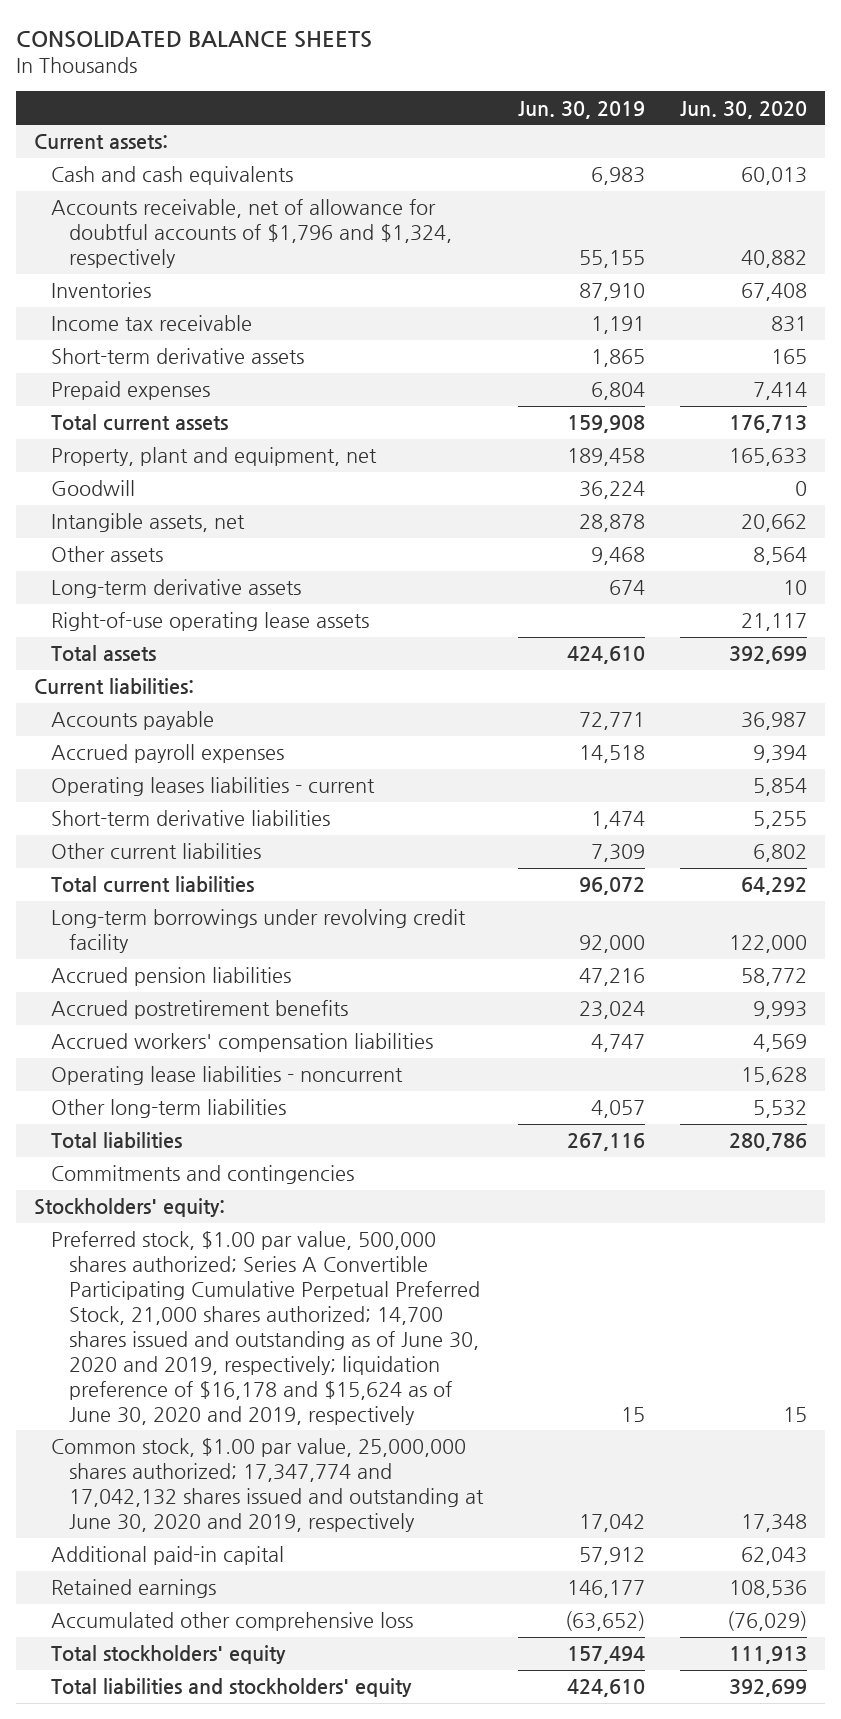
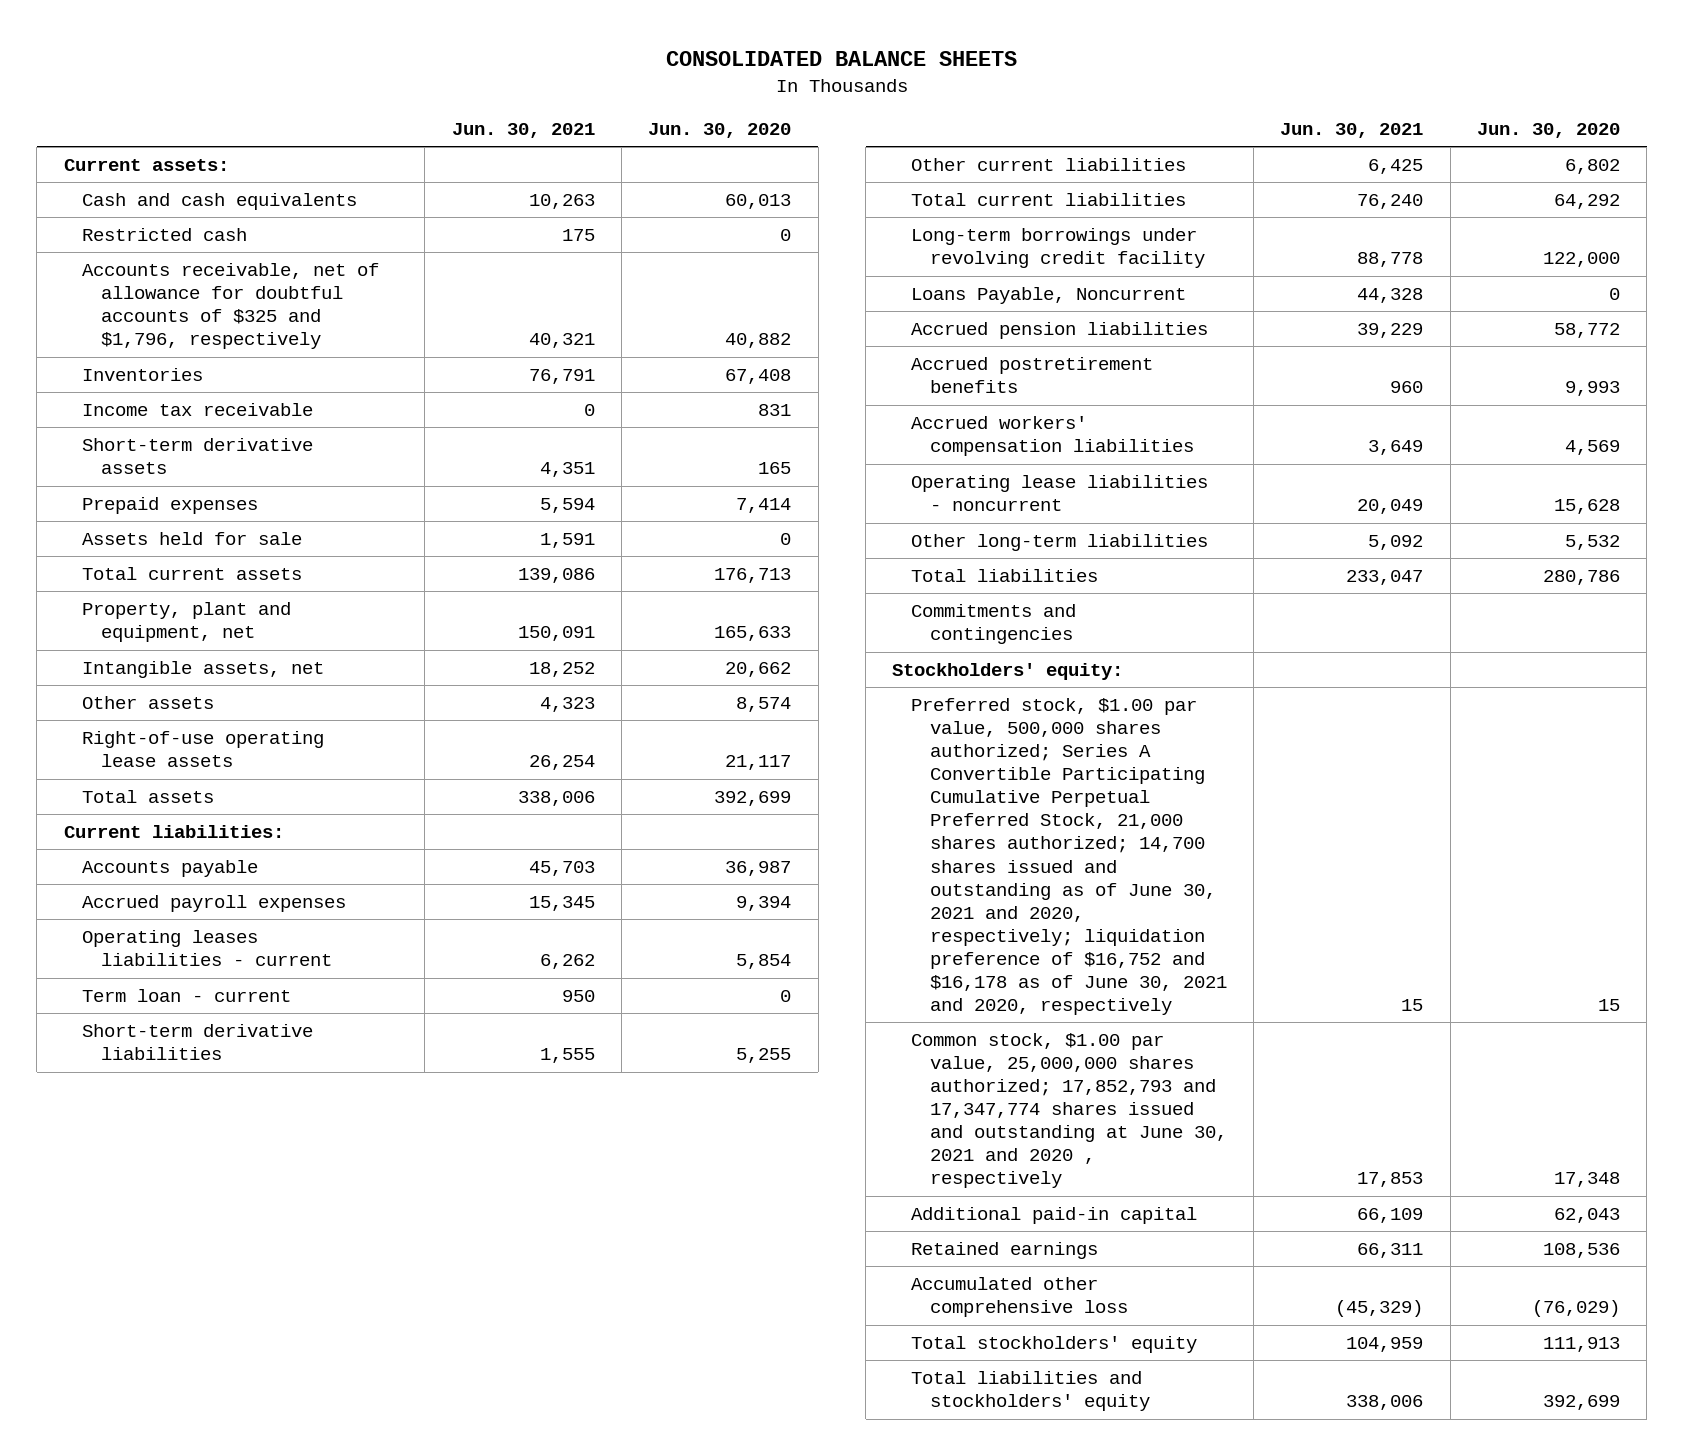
[517,100,645,119] Jun. 30, 2019 -> none
none -> [451,122,595,138] Jun. 30, 2021
none -> [82,227,248,241] Restricted cash
[51,199,452,269] Accounts receivable, net of allowance for doubtful accounts of $1,796 and $1,324, respectively -> [82,262,380,350] Accounts receivable, net of allowance for doubtful accounts of $325 and $1,796, respectively
none -> [82,531,303,545] Assets held for sale
[51,480,136,497] Goodwill -> none
[51,579,302,599] Long-term derivative assets -> none
[753,547,808,566] 8,564 -> [736,696,792,712] 8,574
none -> [82,988,292,1002] Term loan - current
none -> [911,286,1187,304] Loans Payable, Noncurrent
[51,1231,480,1425] Preferred stock, $1.00 par value, 500,000 shares authorized; Series A Convertible Participating Cumulative Perpetual Preferred Stock, 21,000 shares authorized; 14,700 shares issued and outstanding as of June 30, 2020 and 2019, respectively; liquidation preference of $16,178 and $15,624 as of June 30, 2020 and 2019, respectively -> [911,697,1227,1016] Preferred stock, $1.00 par value, 500,000 shares authorized; Series A Convertible Participating Cumulative Perpetual Preferred Stock, 21,000 shares authorized; 14,700 shares issued and outstanding as of June 30, 2021 and 2020, respectively; liquidation preference of $16,752 and $16,178 as of June 30, 2021 and 2020, respectively
[51,1438,484,1532] Common stock, $1.00 par value, 25,000,000 shares authorized; 17,347,774 and 17,042,132 shares issued and outstanding at June 30, 2020 and 2019, respectively -> [911,1032,1227,1189] Common stock, $1.00 par value, 25,000,000 shares authorized; 17,852,793 and 17,347,774 shares issued and outstanding at June 30, 2021 and 2020 , respectively

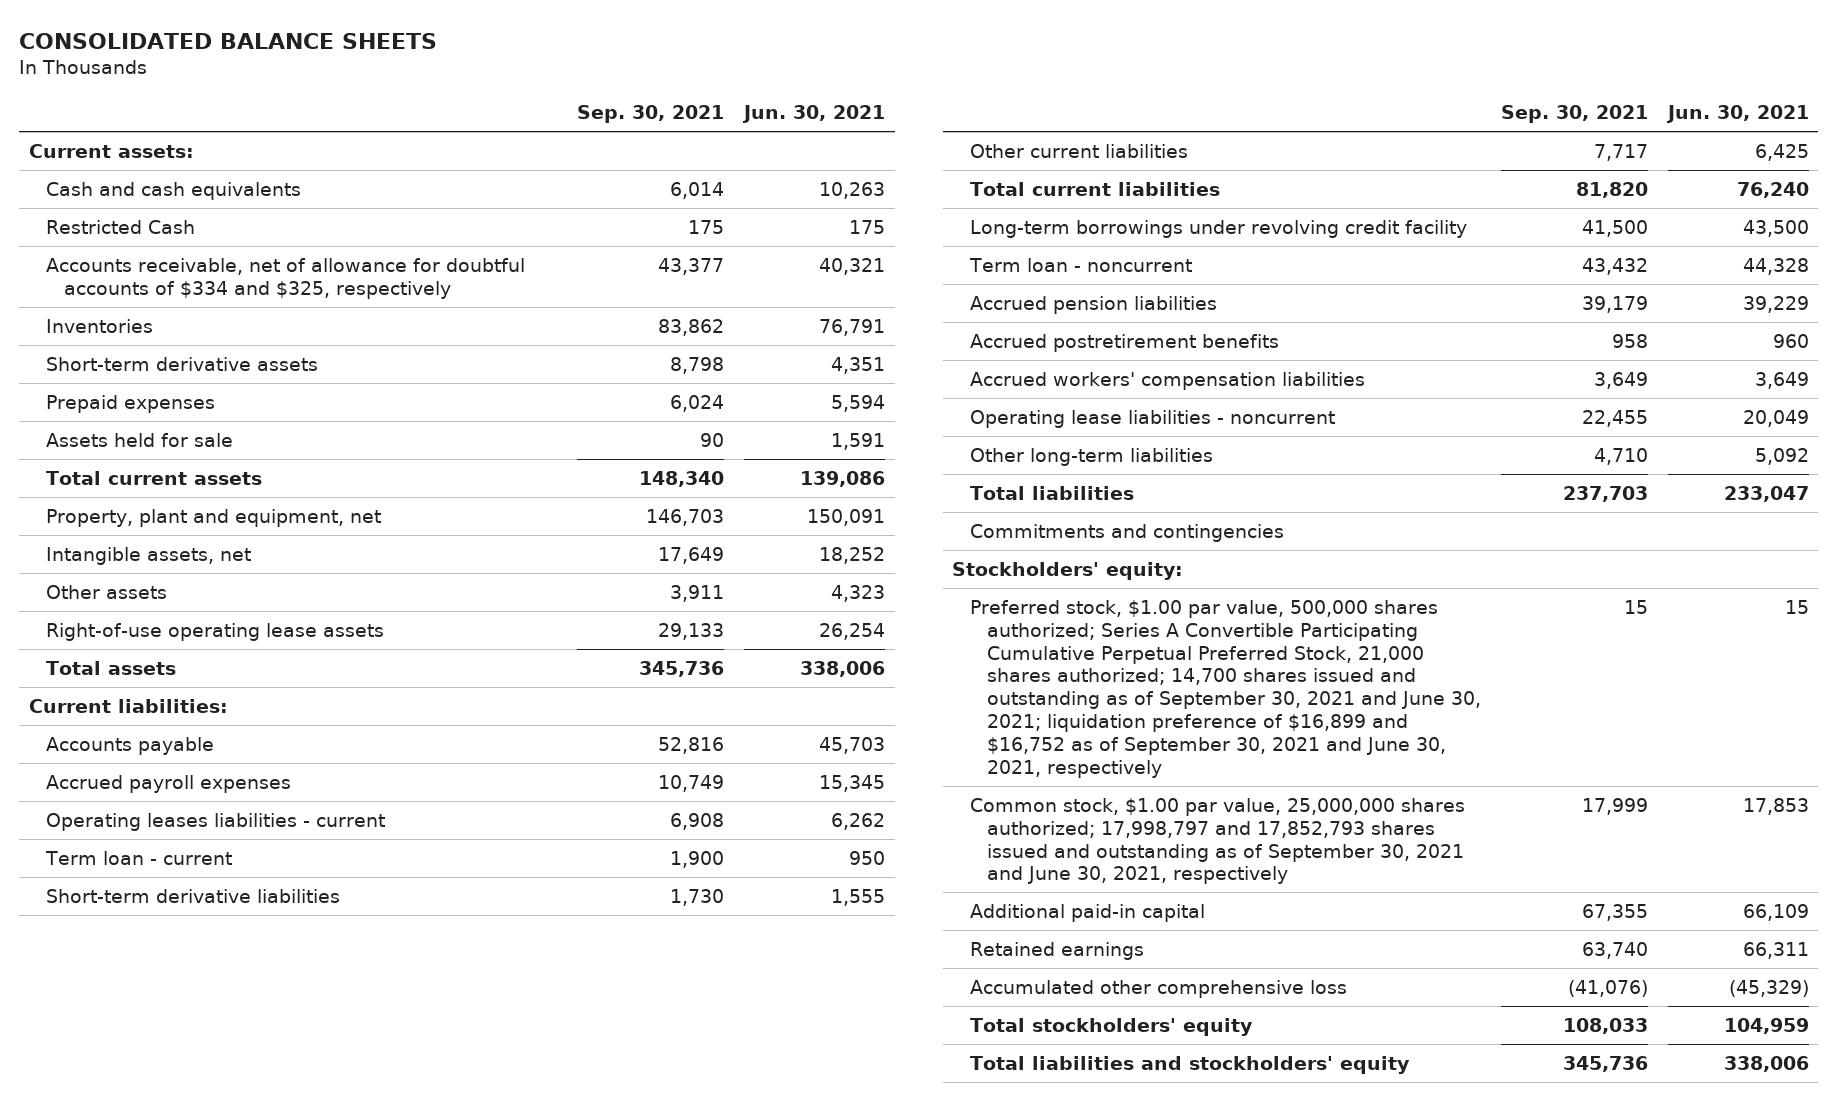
[648,122,792,138] Jun. 30, 2020 -> none
none -> [577,105,725,124] Sep. 30, 2021
[82,227,248,241] Restricted cash -> [46,219,196,234] Restricted Cash
[82,262,380,350] Accounts receivable, net of allowance for doubtful accounts of $325 and $1,796, respectively -> [46,257,526,299] Accounts receivable, net of allowance for doubtful accounts of $334 and $325, respectively
[82,402,314,416] Income tax receivable -> none
[1357,252,1424,268] 88,778 -> [1742,219,1809,237] 43,500
[911,286,1187,304] Loans Payable, Noncurrent -> [968,257,1192,272] Term loan - noncurrent
[911,697,1227,1016] Preferred stock, $1.00 par value, 500,000 shares authorized; Series A Convertible Participating Cumulative Perpetual Preferred Stock, 21,000 shares authorized; 14,700 shares issued and outstanding as of June 30, 2021 and 2020, respectively; liquidation preference of $16,752 and $16,178 as of June 30, 2021 and 2020, respectively -> [969,599,1482,778] Preferred stock, $1.00 par value, 500,000 shares authorized; Series A Convertible Participating Cumulative Perpetual Preferred Stock, 21,000 shares authorized; 14,700 shares issued and outstanding as of September 30, 2021 and June 30, 2021; liquidation preference of $16,899 and $16,752 as of September 30, 2021 and June 30, 2021, respectively
[911,1032,1227,1189] Common stock, $1.00 par value, 25,000,000 shares authorized; 17,852,793 and 17,347,774 shares issued and outstanding at June 30, 2021 and 2020 , respectively -> [969,797,1465,885] Common stock, $1.00 par value, 25,000,000 shares authorized; 17,998,797 and 17,852,793 shares issued and outstanding as of September 30, 2021 and June 30, 2021, respectively

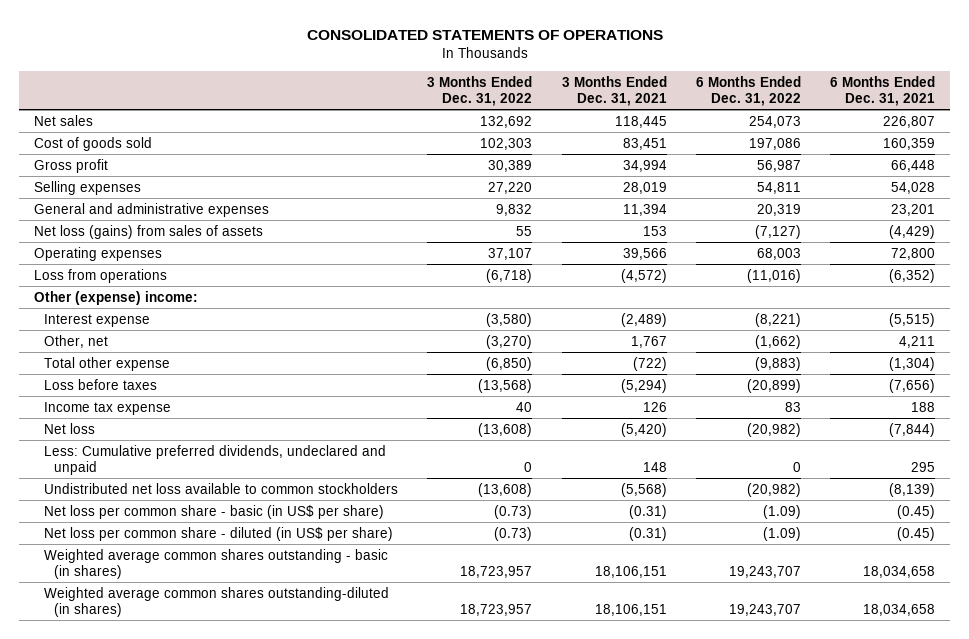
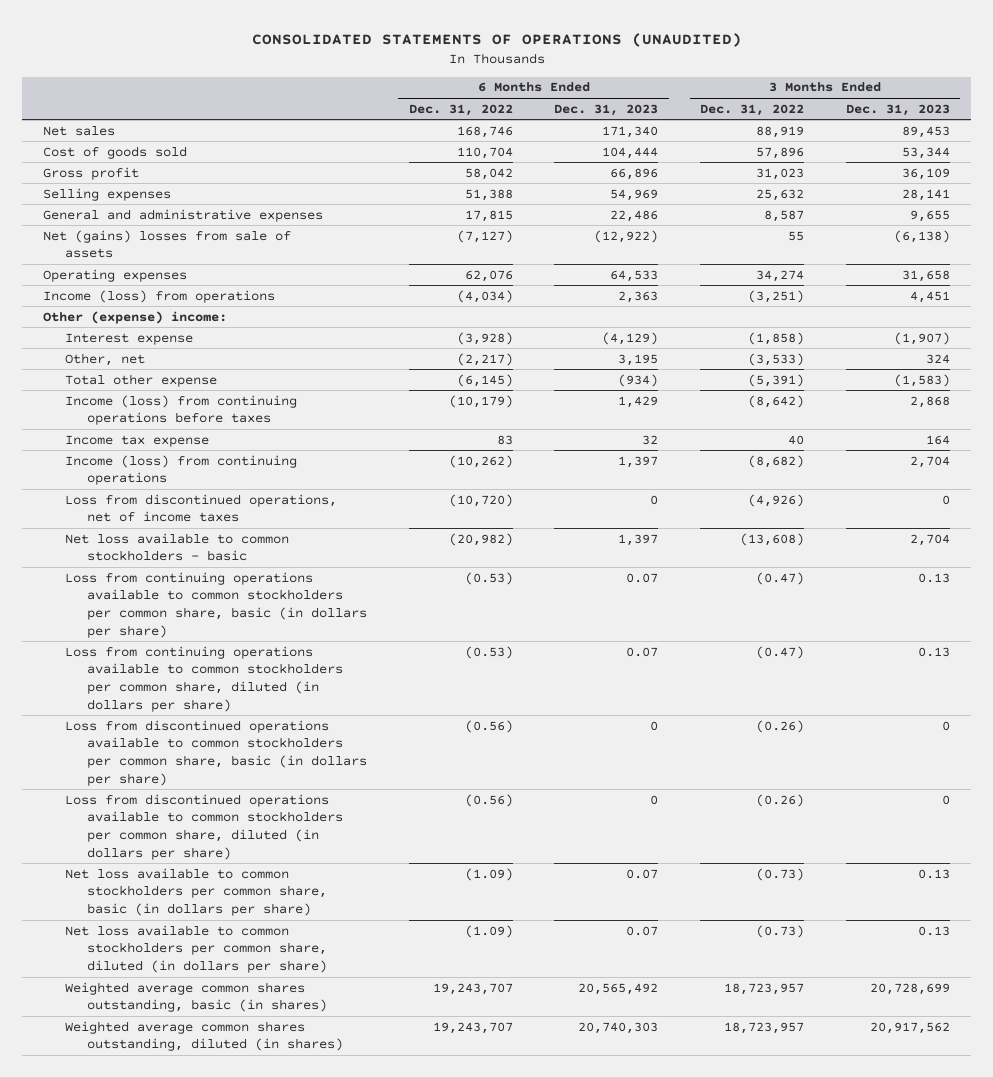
[306,29,663,40] CONSOLIDATED STATEMENTS OF OPERATIONS -> [251,33,742,48] CONSOLIDATED STATEMENTS OF OPERATIONS (UNAUDITED)
[561,75,667,106] 3 Months Ended Dec. 31, 2021 -> none
[830,75,936,106] 6 Months Ended Dec. 31, 2021 -> none
none -> [554,103,659,116] Dec. 31, 2023
none -> [845,103,950,116] Dec. 31, 2023
[480,115,533,128] 132,692 -> [756,125,805,138] 88,919
[748,115,801,128] 254,073 -> [456,125,513,138] 168,746
[480,137,533,150] 102,303 -> [756,146,805,159] 57,896
[748,137,801,150] 197,086 -> [456,146,513,159] 110,704
[488,159,533,172] 30,389 -> [756,167,805,180] 31,023
[756,159,801,172] 56,987 -> [464,167,513,180] 58,042
[488,181,533,194] 27,220 -> [756,188,805,201] 25,632
[756,181,801,194] 54,811 -> [464,188,513,201] 51,388
[496,203,533,216] 9,832 -> [764,209,805,222] 8,587
[756,203,801,216] 20,319 -> [464,209,513,222] 17,815
[33,224,263,239] Net loss (gains) from sales of assets -> [43,229,292,259] Net (gains) losses from sale of assets
[488,247,533,260] 37,107 -> [756,269,805,282] 34,274
[756,247,801,260] 68,003 -> [464,269,513,282] 62,076
[33,268,167,283] Loss from operations -> [43,289,276,303] Income (loss) from operations
[486,268,533,283] (6,718) -> [748,289,805,303] (3,251)
[746,268,801,283] (11,016) -> [456,289,513,303] (4,034)
[486,312,533,327] (3,580) -> [748,331,805,345] (1,858)
[754,312,801,327] (8,221) -> [456,331,513,345] (3,928)
[486,334,533,349] (3,270) -> [748,352,805,366] (3,533)
[754,334,801,349] (1,662) -> [456,352,513,366] (2,217)
[486,356,533,371] (6,850) -> [748,373,805,387] (5,391)
[754,356,801,371] (9,883) -> [456,373,513,387] (6,145)
[43,378,157,390] Loss before taxes -> [65,394,298,426] Income (loss) from continuing operations before taxes
[478,378,533,393] (13,568) -> [748,394,805,408] (8,642)
[746,378,801,393] (20,899) -> [448,394,513,408] (10,179)
[43,444,386,475] Less: Cumulative preferred dividends, undeclared and unpaid -> none
[43,482,398,494] Undistributed net loss available to common stockholders -> none
none -> [65,454,298,486] Income (loss) from continuing operations
none -> [65,493,338,523] Loss from discontinued operations, net of income taxes
[43,422,95,434] Net loss -> [65,532,290,562] Net loss available to common stockholders - basic
none -> [65,571,367,638] Loss from continuing operations available to common stockholders per common share, basic (in dollars per share)
none -> [65,645,343,712] Loss from continuing operations available to common stockholders per common share, diluted (in dollars per share)
none -> [65,719,367,786] Loss from discontinued operations available to common stockholders per common share, basic (in dollars per share)
none -> [65,793,343,860] Loss from discontinued operations available to common stockholders per common share, diluted (in dollars per share)
[43,504,384,519] Net loss per common share - basic (in US$ per share) -> [65,867,327,917] Net loss available to common stockholders per common share, basic (in dollars per share)
[43,526,393,541] Net loss per common share - diluted (in US$ per share) -> [65,924,327,974] Net loss available to common stockholders per common share, diluted (in dollars per share)
[43,548,388,579] Weighted average common shares outstanding - basic (in shares) -> [65,981,327,1013] Weighted average common shares outstanding, basic (in shares)
[43,586,389,617] Weighted average common shares outstanding-diluted (in shares) -> [65,1020,343,1052] Weighted average common shares outstanding, diluted (in shares)

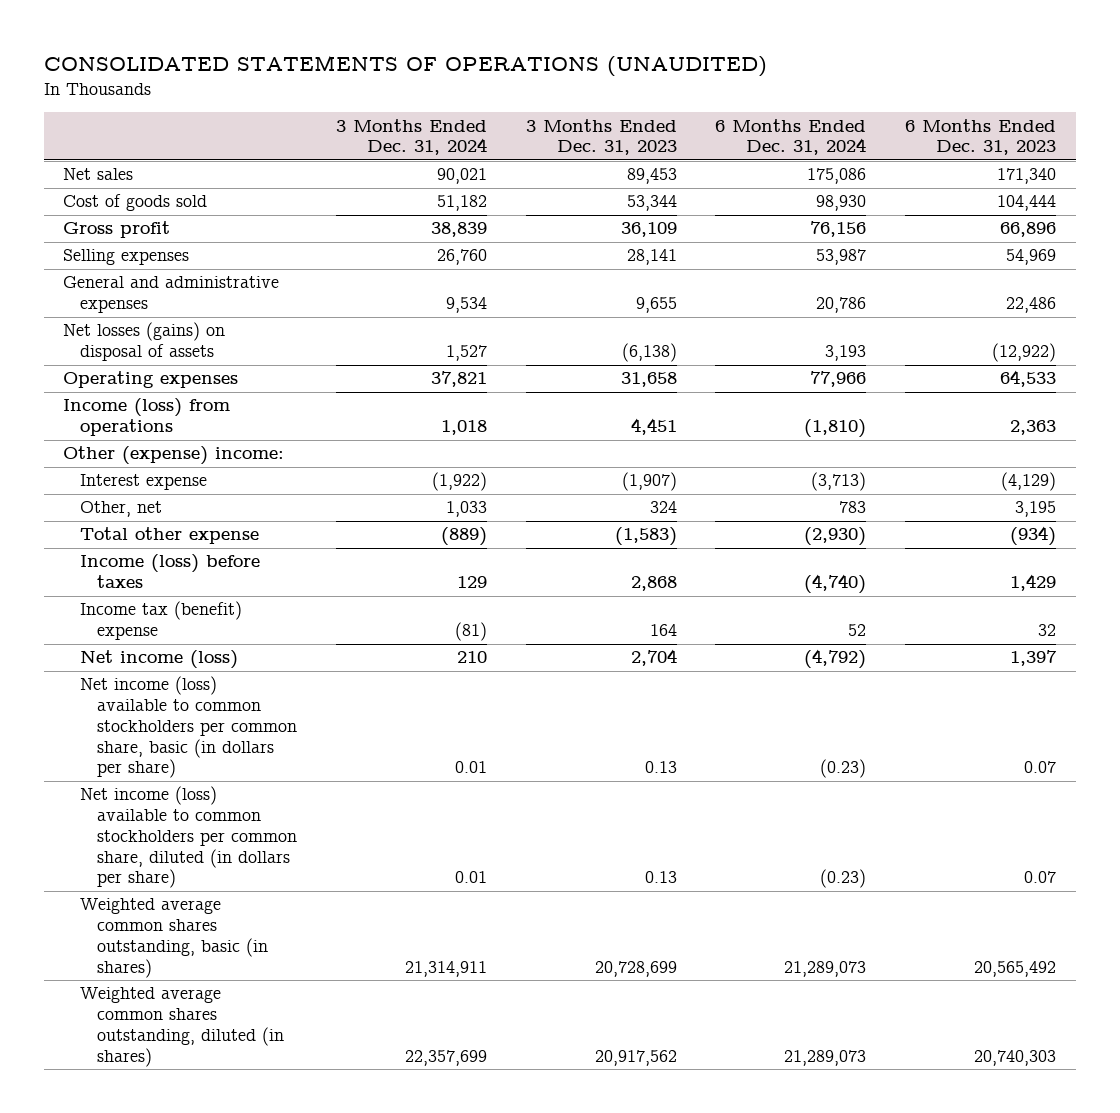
[408,103,513,116] Dec. 31, 2022 -> none
[700,103,805,116] Dec. 31, 2022 -> none
none -> [335,118,487,156] 3 Months Ended Dec. 31, 2024
none -> [715,118,867,156] 6 Months Ended Dec. 31, 2024
[43,229,292,259] Net (gains) losses from sale of assets -> [63,322,226,362] Net losses (gains) on disposal of assets
[65,454,298,486] Income (loss) from continuing operations -> none
[65,493,338,523] Loss from discontinued operations, net of income taxes -> none
[65,571,367,638] Loss from continuing operations available to common stockholders per common share, basic (in dollars per share) -> none
[65,645,343,712] Loss from continuing operations available to common stockholders per common share, diluted (in dollars per share) -> none
[65,719,367,786] Loss from discontinued operations available to common stockholders per common share, basic (in dollars per share) -> none
[65,793,343,860] Loss from discontinued operations available to common stockholders per common share, diluted (in dollars per share) -> none
[65,394,298,426] Income (loss) from continuing operations before taxes -> [80,554,261,589] Income (loss) before taxes
[65,434,210,447] Income tax expense -> [80,601,243,641] Income tax (benefit) expense
[65,532,290,562] Net loss available to common stockholders - basic -> [80,650,239,670] Net income (loss)
[65,867,327,917] Net loss available to common stockholders per common share, basic (in dollars per share) -> [80,676,298,779] Net income (loss) available to common stockholders per common share, basic (in dollars per share)
[65,924,327,974] Net loss available to common stockholders per common share, diluted (in dollars per share) -> [80,786,298,889] Net income (loss) available to common stockholders per common share, diluted (in dollars per share)

